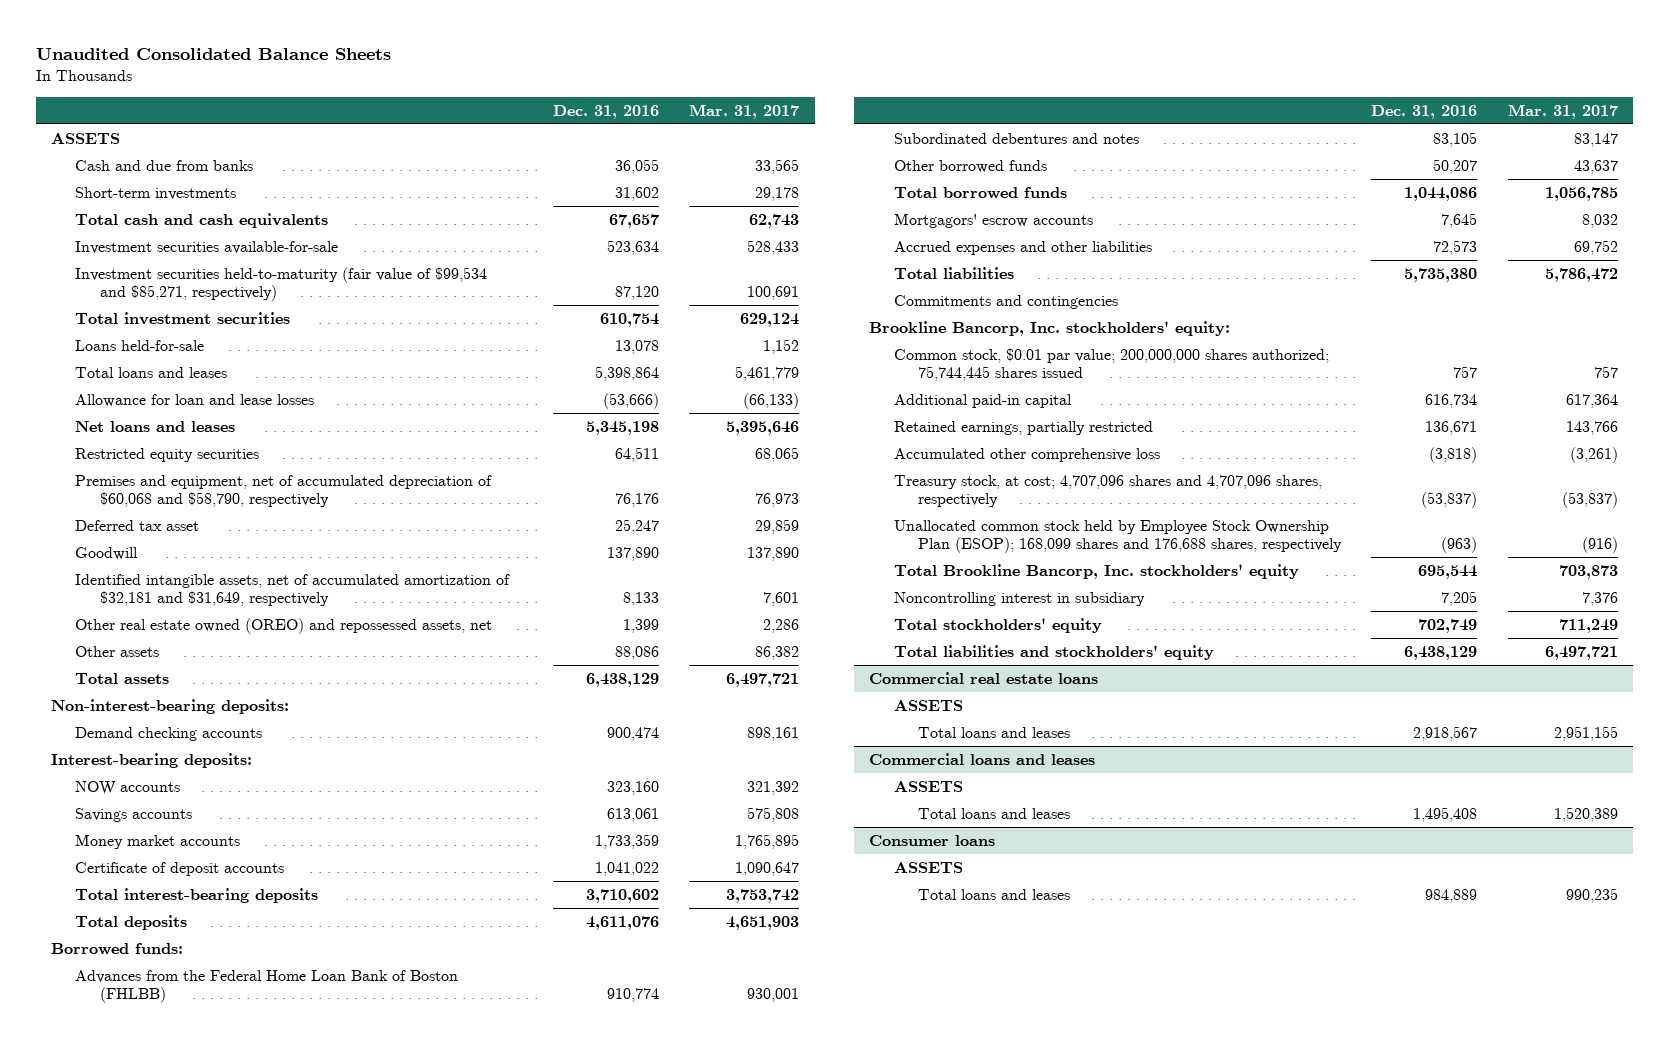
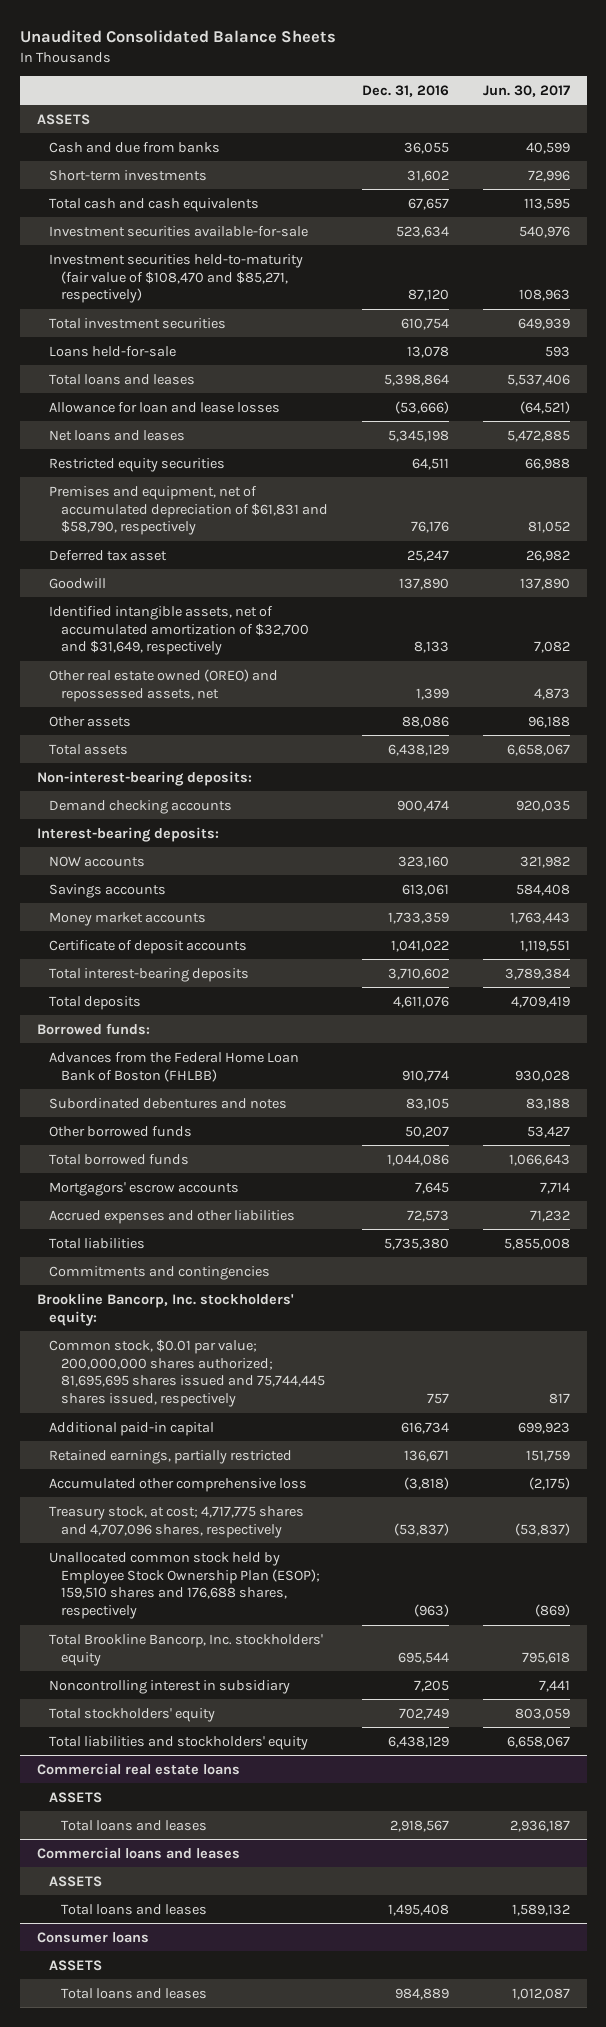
[689,103,800,119] Mar. 31, 2017 -> none
none -> [482,84,570,97] Jun. 30, 2017
[75,266,488,302] Investment securities held-to-maturity (fair value of $99,534 and $85,271, respectively) -> [48,253,303,304] Investment securities held-to-maturity (fair value of $108,470 and $85,271, respectively)
[75,474,493,508] Premises and equipment, net of accumulated depreciation of $60,068 and $58,790, respectively -> [48,485,328,536] Premises and equipment, net of accumulated depreciation of $61,831 and $58,790, respectively
[75,573,511,607] Identified intangible assets, net of accumulated amortization of $32,181 and $31,649, respectively -> [48,605,309,656] Identified intangible assets, net of accumulated amortization of $32,700 and $31,649, respectively
[893,347,1329,382] Common stock, $0.01 par value; 200,000,000 shares authorized; 75,744,445 shares issued -> [48,1338,325,1408] Common stock, $0.01 par value; 200,000,000 shares authorized; 81,695,695 shares issued and 75,744,445 shares issued, respectively
[893,474,1322,508] Treasury stock, at cost; 4,707,096 shares and 4,707,096 shares, respectively -> [48,1505,304,1538] Treasury stock, at cost; 4,717,775 shares and 4,707,096 shares, respectively
[893,519,1342,554] Unallocated common stock held by Employee Stock Ownership Plan (ESOP); 168,099 shares and 176,688 shares, respectively -> [48,1551,320,1620] Unallocated common stock held by Employee Stock Ownership Plan (ESOP); 159,510 shares and 176,688 shares, respectively

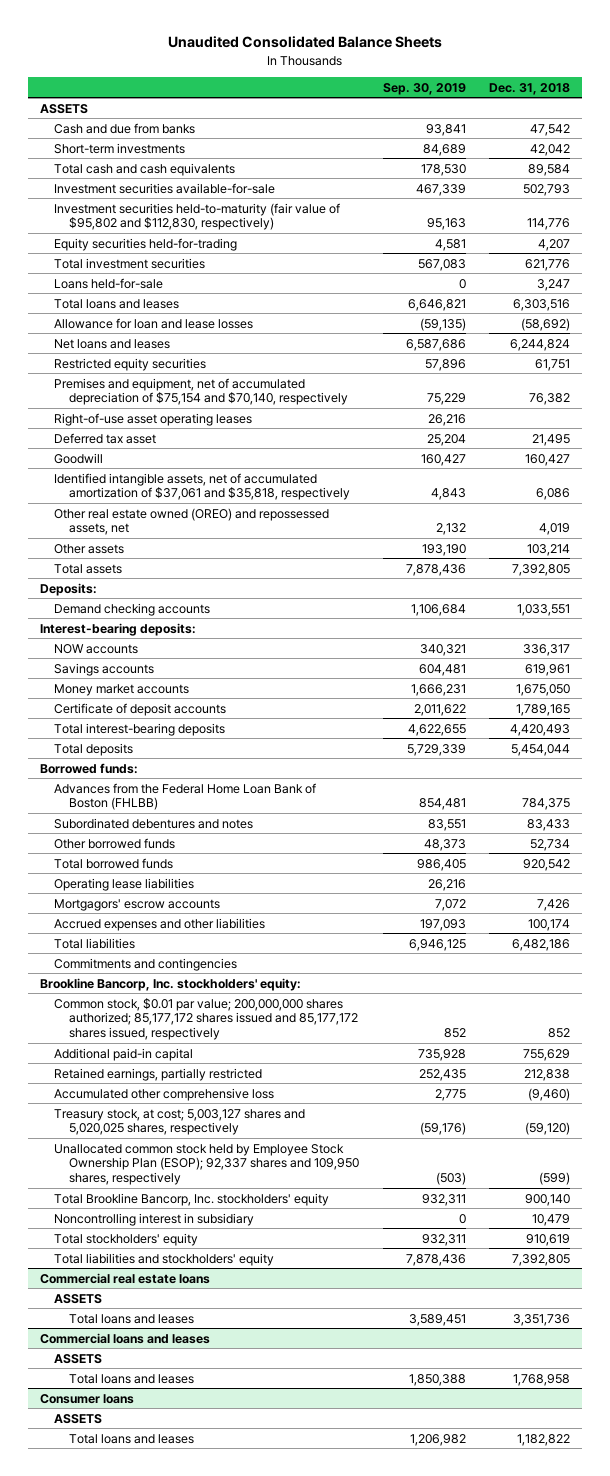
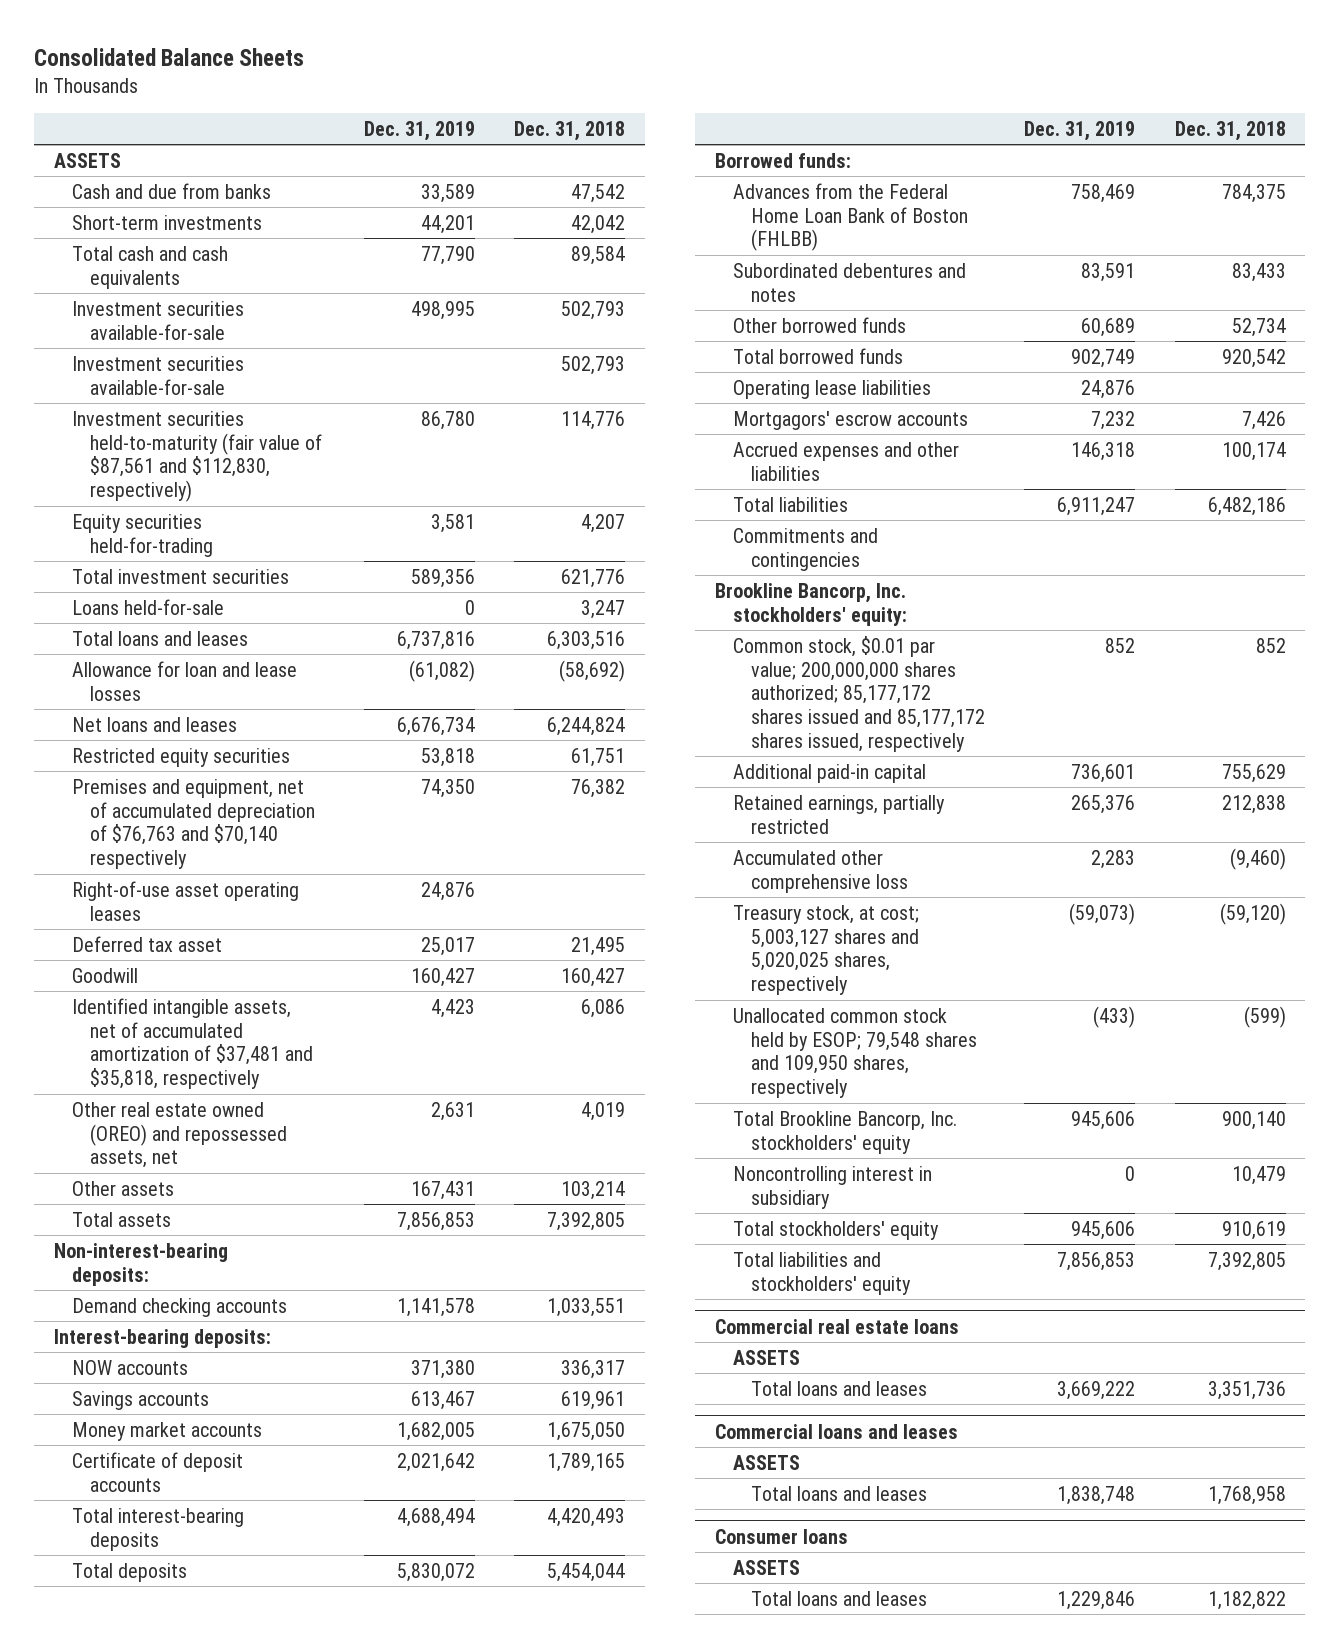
[167,36,442,49] Unaudited Consolidated Balance Sheets -> [34,47,305,66] Consolidated Balance Sheets
[382,82,466,95] Sep. 30, 2019 -> none
none -> [363,120,475,141] Dec. 31, 2019
none -> [72,355,245,395] Investment securities available-for-sale
[54,202,341,231] Investment securities held-to-maturity (fair value of $95,802 and $112,830, respectively) -> [72,410,323,503] Investment securities held-to-maturity (fair value of $87,561 and $112,830, respectively)
[54,377,349,406] Premises and equipment, net of accumulated depreciation of $75,154 and $70,140, respectively -> [72,778,316,870] Premises and equipment, net of accumulated depreciation of $76,763 and $70,140 respectively
[54,472,351,501] Identified intangible assets, net of accumulated amortization of $37,061 and $35,818, respectively -> [72,997,314,1090] Identified intangible assets, net of accumulated amortization of $37,481 and $35,818, respectively
[39,582,97,596] Deposits: -> none
none -> [53,1242,228,1286] Non-interest-bearing deposits:
[54,1143,360,1186] Unallocated common stock held by Employee Stock Ownership Plan (ESOP); 92,337 shares and 109,950 shares, respectively -> [732,1007,977,1099] Unallocated common stock held by ESOP; 79,548 shares and 109,950 shares, respectively

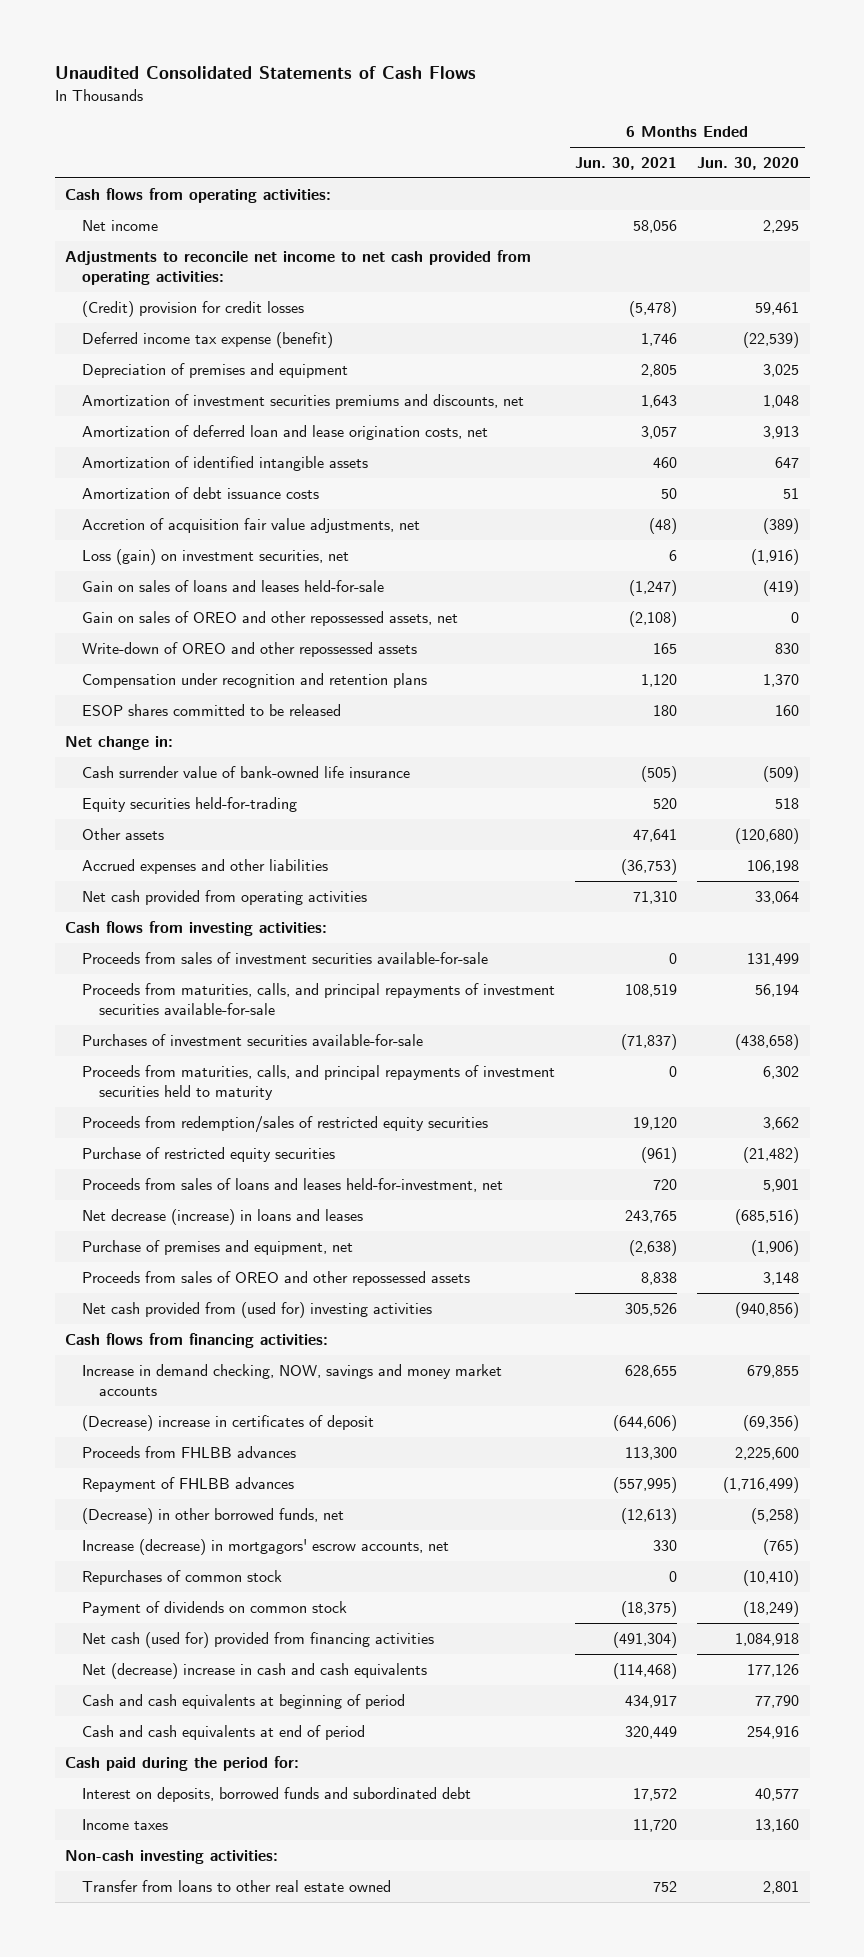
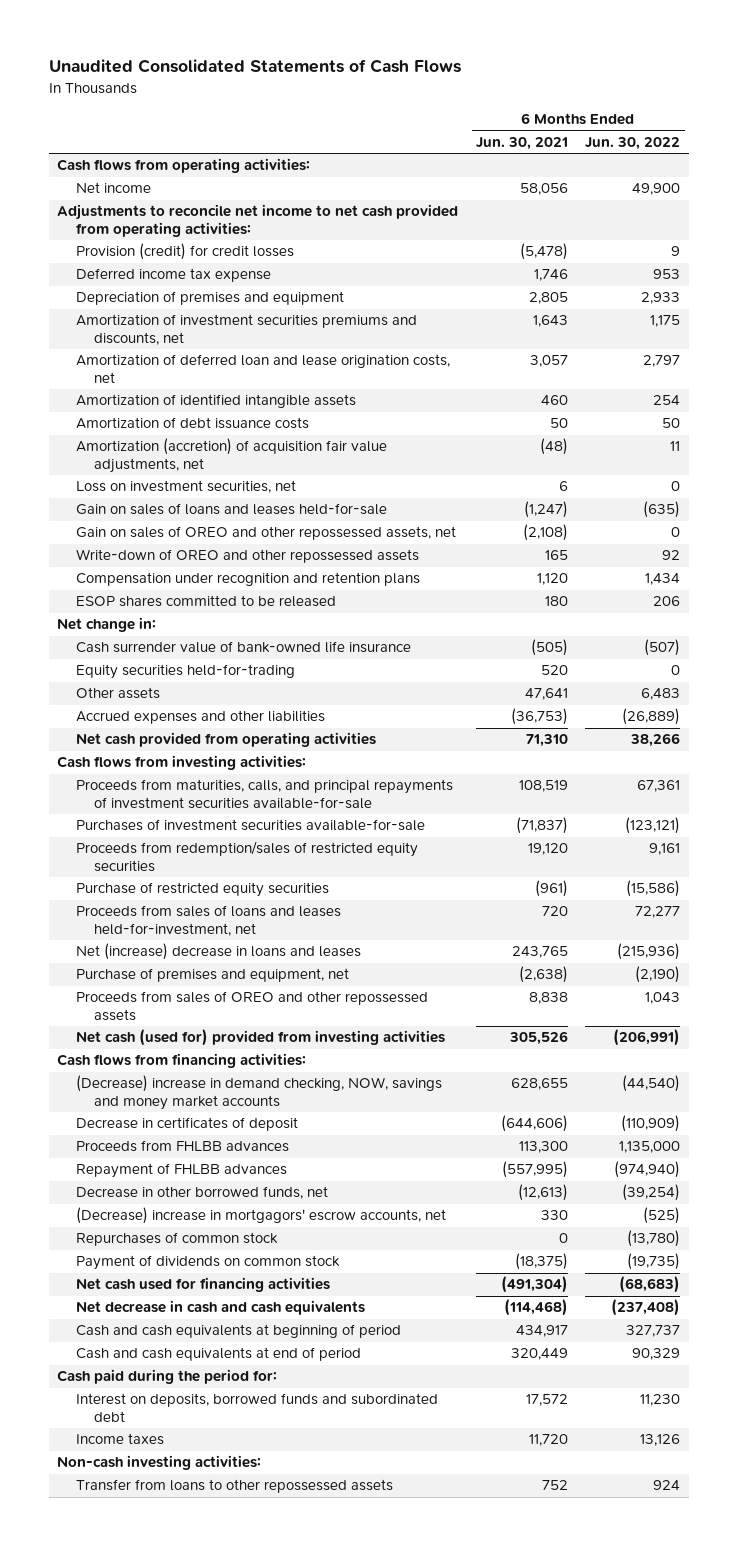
[697,157,800,171] Jun. 30, 2020 -> none
none -> [585,137,681,151] Jun. 30, 2022
[82,300,305,317] (Credit) provision for credit losses -> [75,243,294,261] Provision (credit) for credit losses
[82,331,334,348] Deferred income tax expense (benefit) -> [75,268,271,283] Deferred income tax expense
[82,517,421,533] Accretion of acquisition fair value adjustments, net -> [75,438,387,474] Amortization (accretion) of acquisition fair value adjustments, net
[82,548,350,565] Loss (gain) on investment securities, net -> [75,480,296,494] Loss on investment securities, net
[82,951,489,964] Proceeds from sales of investment securities available-for-sale -> none
[82,1064,556,1100] Proceeds from maturities, calls, and principal repayments of investment securities held to maturity -> none
[82,1208,364,1225] Net decrease (increase) in loans and leases -> [75,943,361,961] Net (increase) decrease in loans and leases
[82,1301,433,1318] Net cash provided from (used for) investing activities -> [75,1029,445,1047] Net cash (used for) provided from investing activities
[82,1363,503,1396] Increase in demand checking, NOW, savings and money market accounts -> [75,1075,442,1111] (Decrease) increase in demand checking, NOW, savings and money market accounts
[82,1414,375,1431] (Decrease) increase in certificates of deposit -> [75,1117,298,1132] Decrease in certificates of deposit
[82,1507,345,1524] (Decrease) in other borrowed funds, net -> [75,1186,328,1200] Decrease in other borrowed funds, net
[82,1538,450,1555] Increase (decrease) in mortgagors' escrow accounts, net -> [75,1207,446,1225] (Decrease) increase in mortgagors' escrow accounts, net
[82,1631,435,1648] Net cash (used for) provided from financing activities -> [75,1277,330,1293] Net cash used for financing activities
[82,1662,428,1679] Net (decrease) increase in cash and cash equivalents -> [75,1300,365,1316] Net decrease in cash and cash equivalents
[82,1879,392,1892] Transfer from loans to other real estate owned -> [75,1479,393,1494] Transfer from loans to other repossessed assets

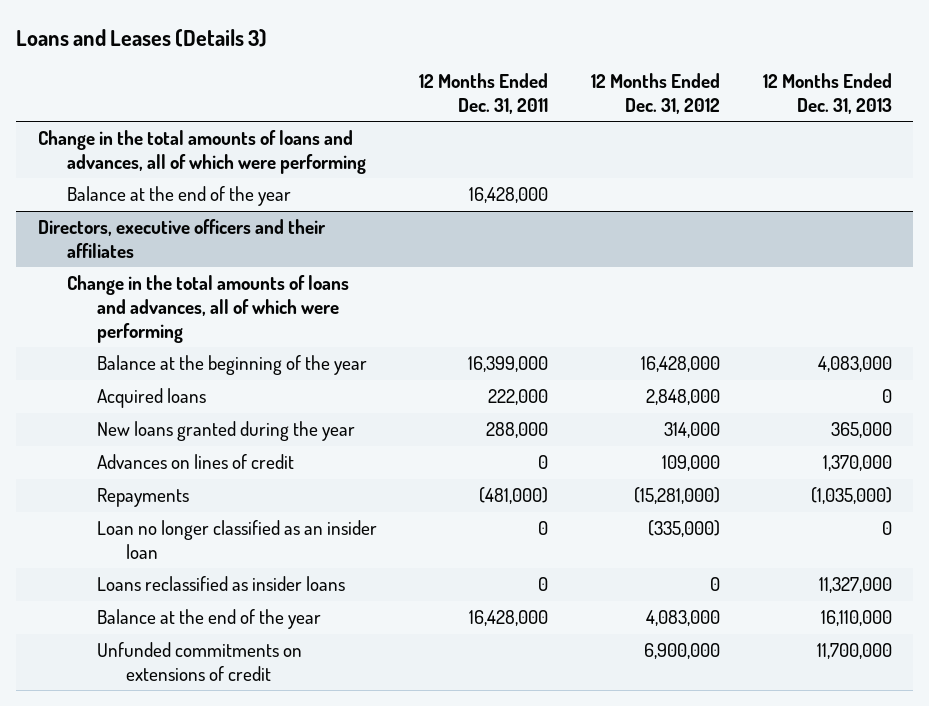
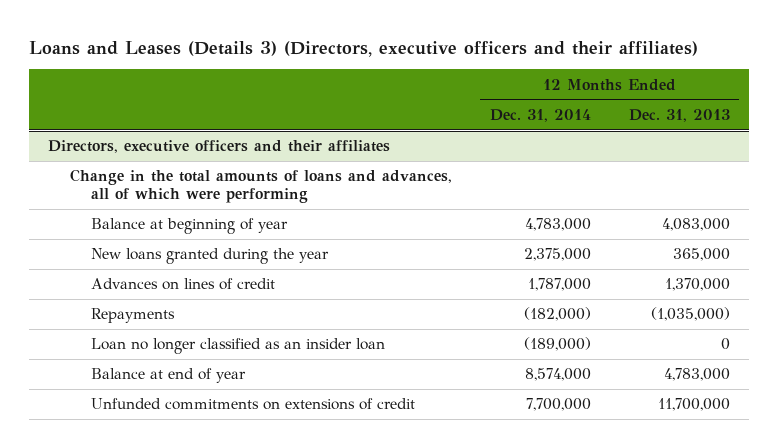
[16,28,268,47] Loans and Leases (Details 3) -> [29,40,699,57] Loans and Leases (Details 3) (Directors, executive officers and their affiliates)
[419,73,549,114] 12 Months Ended Dec. 31, 2011 -> none
[591,73,721,114] 12 Months Ended Dec. 31, 2012 -> none
none -> [489,108,591,122] Dec. 31, 2014
[37,130,367,175] Change in the total amounts of loans and advances, all of which were performing -> none
[67,186,292,207] Balance at the end of the year -> none
[96,388,206,409] Acquired loans -> none
[96,355,367,376] Balance at the beginning of the year -> [91,218,289,235] Balance at beginning of year
[96,576,345,592] Loans reclassified as insider loans -> none
[96,609,321,630] Balance at the end of the year -> [91,368,247,384] Balance at end of year
[820,610,892,627] 16,110,000 -> [663,368,730,382] 4,783,000

